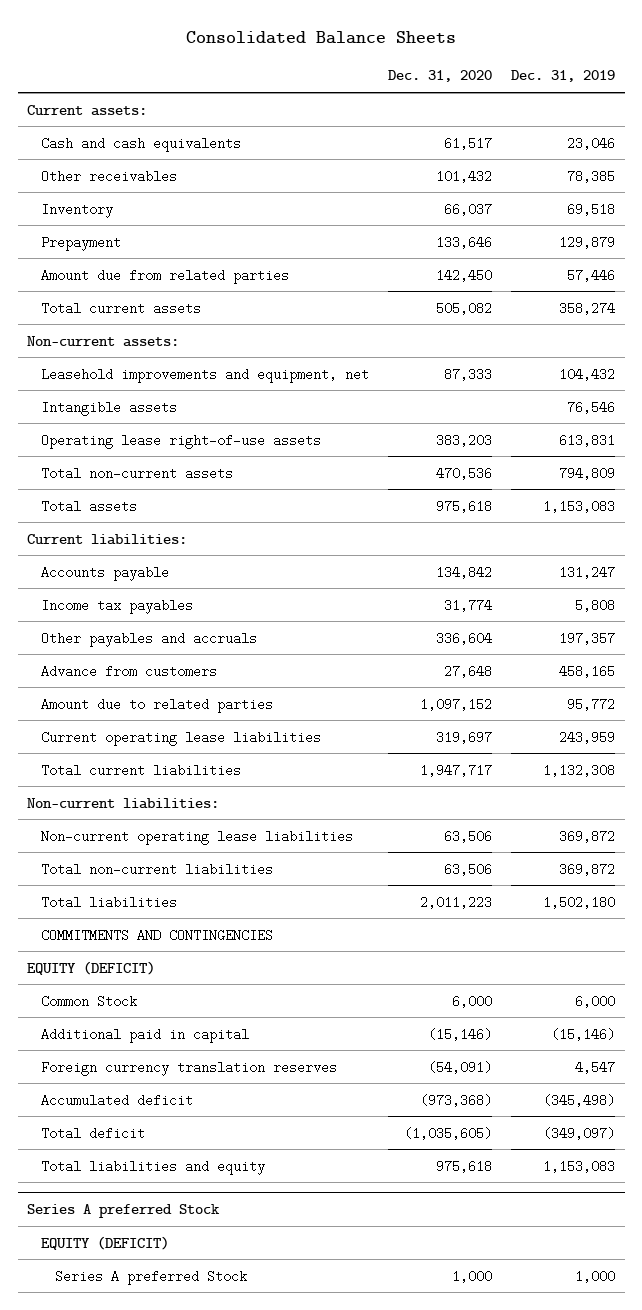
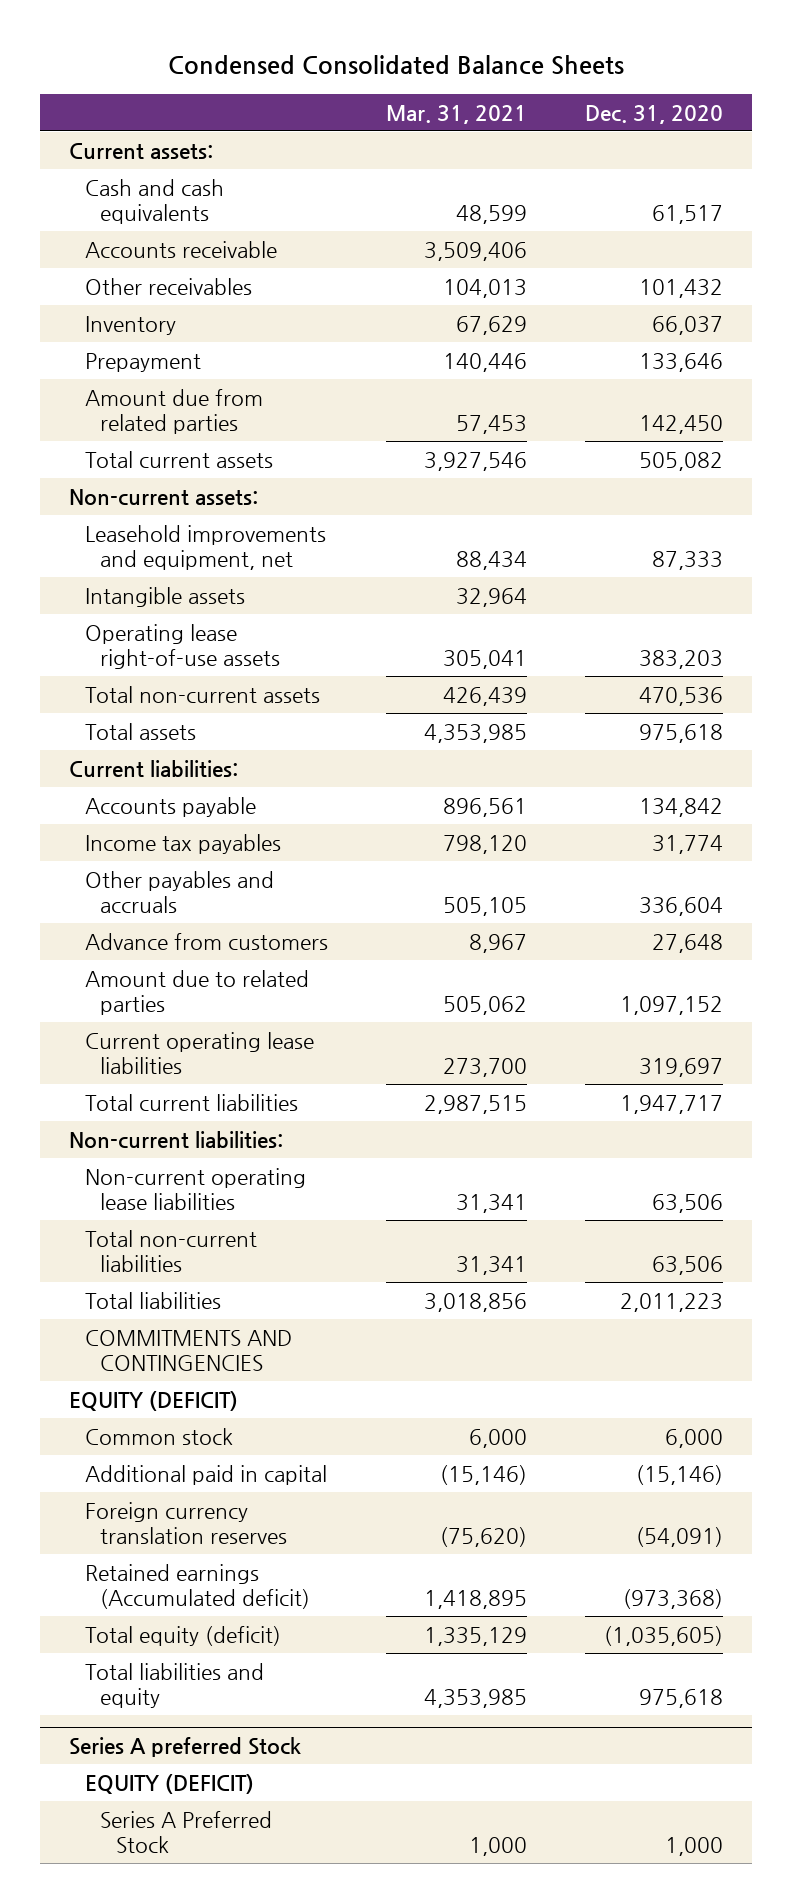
[186,30,457,44] Consolidated Balance Sheets -> [168,54,625,75] Condensed Consolidated Balance Sheets
[511,70,616,83] Dec. 31, 2019 -> none
none -> [385,104,527,124] Mar. 31, 2021
none -> [84,240,277,258] Accounts receivable
[41,994,138,1008] Common Stock -> [84,1427,233,1445] Common stock
[41,1093,194,1107] Accumulated deficit -> [84,1563,311,1609] Retained earnings (Accumulated deficit)
[41,1126,146,1140] Total deficit -> [84,1625,281,1646] Total equity (deficit)
[55,1269,248,1285] Series A preferred Stock -> [100,1810,273,1853] Series A Preferred Stock

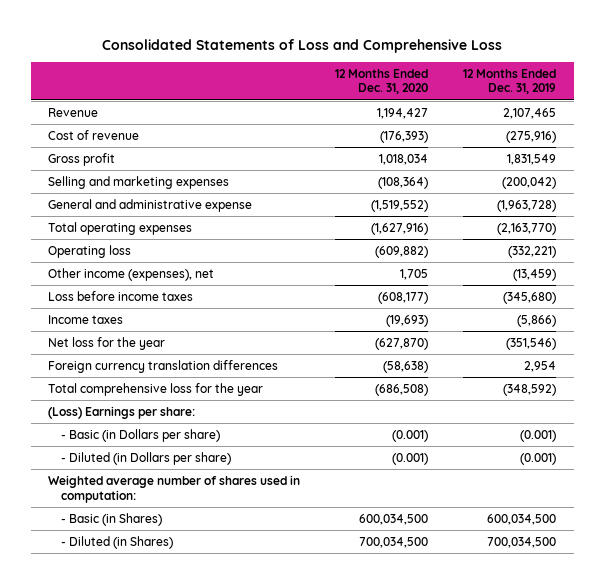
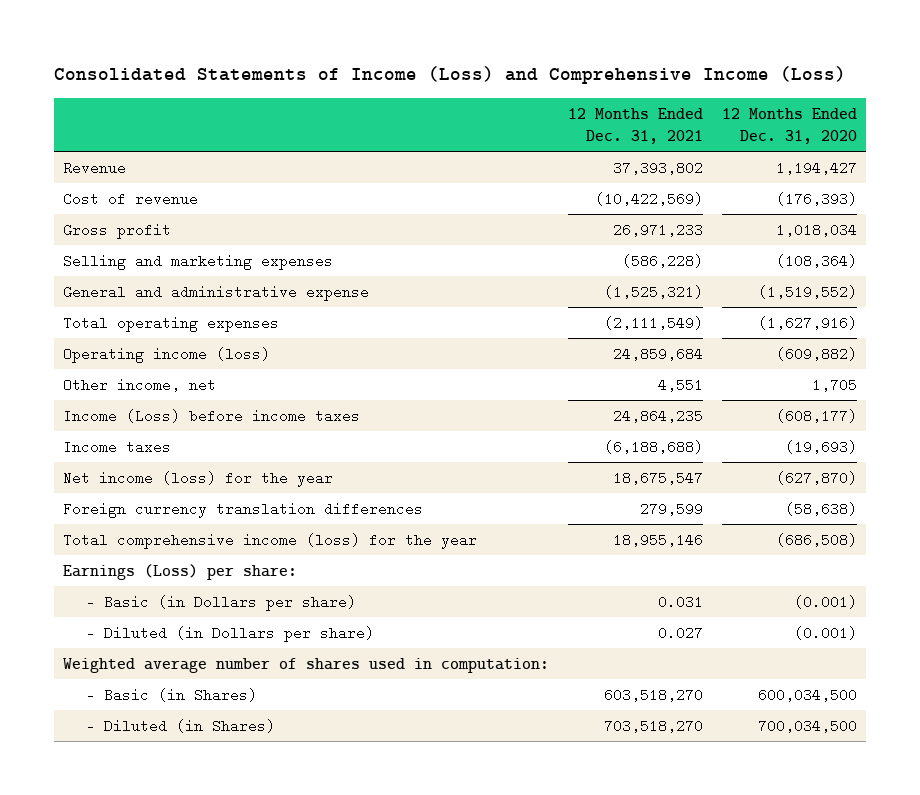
[102,38,503,53] Consolidated Statements of Loss and Comprehensive Loss -> [53,66,846,85] Consolidated Statements of Income (Loss) and Comprehensive Income (Loss)
[463,68,557,95] 12 Months Ended Dec. 31, 2019 -> none
none -> [567,107,703,144] 12 Months Ended Dec. 31, 2021
[48,244,132,258] Operating loss -> [63,346,271,363] Operating income (loss)
[48,267,215,281] Other income (expenses), net -> [63,377,217,392] Other income, net
[48,290,194,301] Loss before income taxes -> [63,408,361,423] Income (Loss) before income taxes
[48,336,166,350] Net loss for the year -> [63,470,334,487] Net income (loss) for the year
[48,382,264,396] Total comprehensive loss for the year -> [63,532,478,549] Total comprehensive income (loss) for the year
[48,405,196,419] (Loss) Earnings per share: -> [63,563,298,580] Earnings (Loss) per share:

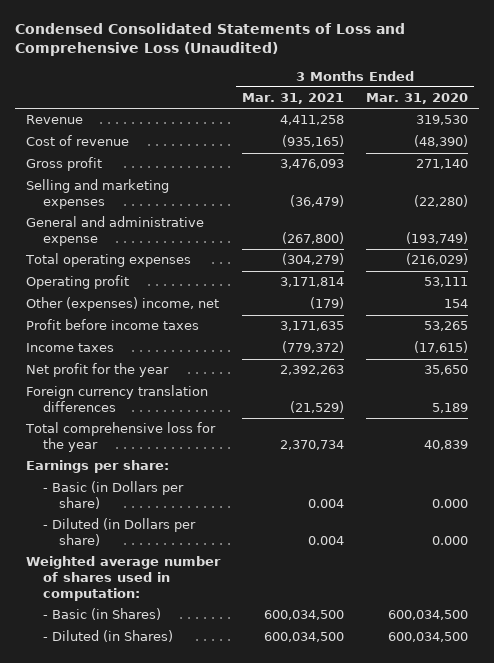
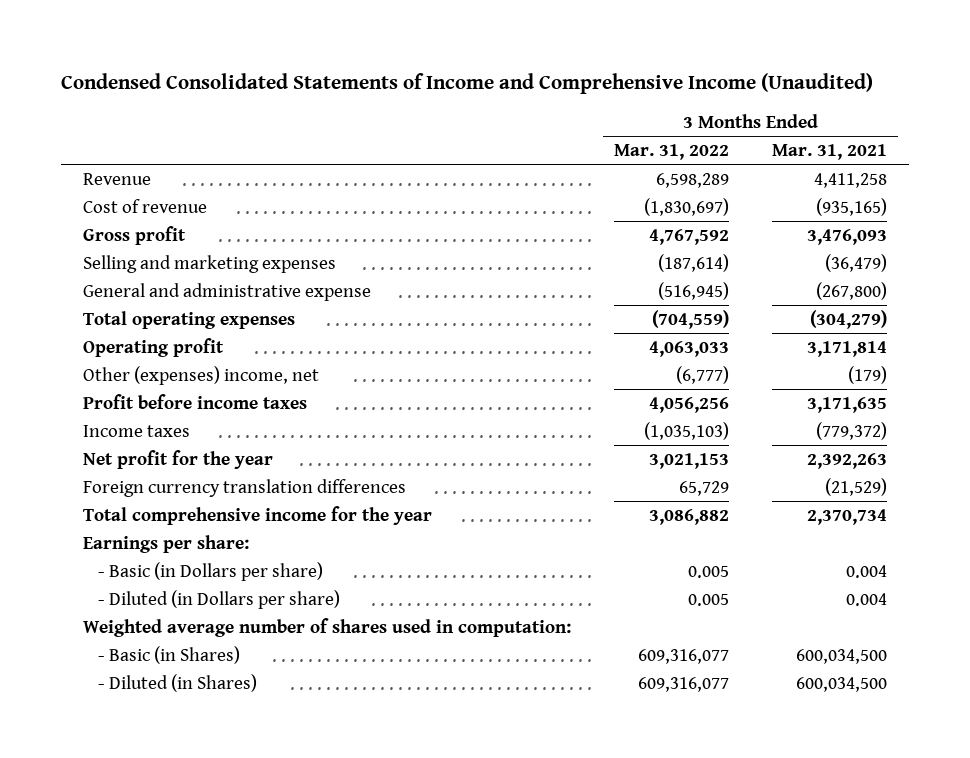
[14,22,405,56] Condensed Consolidated Statements of Loss and Comprehensive Loss (Unaudited) -> [60,73,873,95] Condensed Consolidated Statements of Income and Comprehensive Income (Unaudited)
[366,93,469,105] Mar. 31, 2020 -> none
none -> [613,143,729,160] Mar. 31, 2022
[24,422,216,453] Total comprehensive loss for the year -> [82,505,432,525] Total comprehensive income for the year

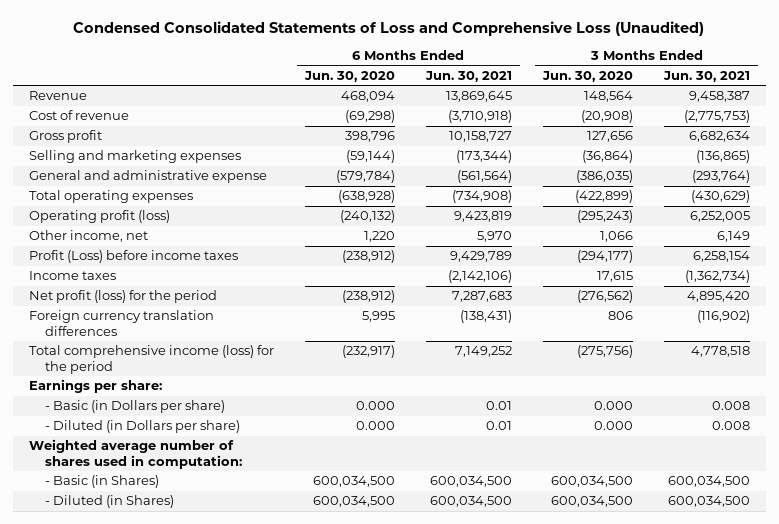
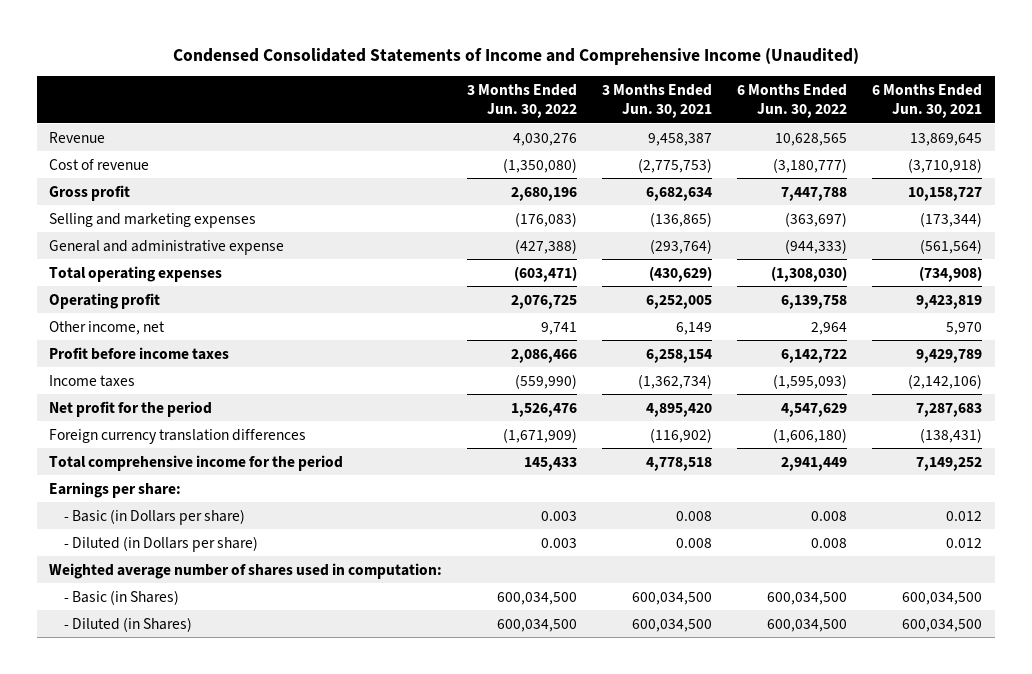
[73,21,705,37] Condensed Consolidated Statements of Loss and Comprehensive Loss (Unaudited) -> [172,47,859,65] Condensed Consolidated Statements of Income and Comprehensive Income (Unaudited)
[303,70,395,82] Jun. 30, 2020 -> none
[542,70,634,82] Jun. 30, 2020 -> none
none -> [467,84,578,119] 3 Months Ended Jun. 30, 2022
none -> [737,84,848,119] 6 Months Ended Jun. 30, 2022
[28,210,170,224] Operating profit (loss) -> [49,292,161,309] Operating profit
[28,250,238,264] Profit (Loss) before income taxes -> [49,346,230,360] Profit before income taxes
[28,290,217,304] Net profit (loss) for the period -> [49,400,213,417] Net profit for the period
[28,345,274,375] Total comprehensive income (loss) for the period -> [49,454,344,471] Total comprehensive income for the period
[485,401,512,411] 0.01 -> [946,510,983,521] 0.012
[485,421,512,431] 0.01 -> [946,537,983,548] 0.012

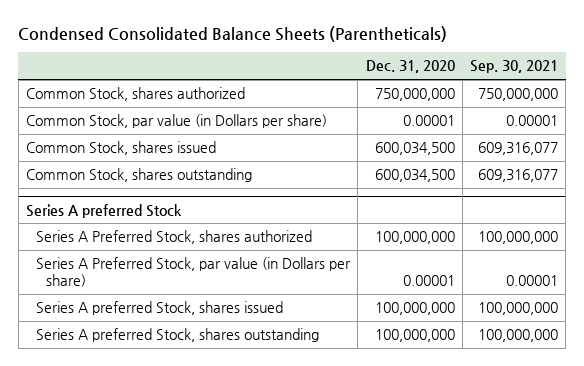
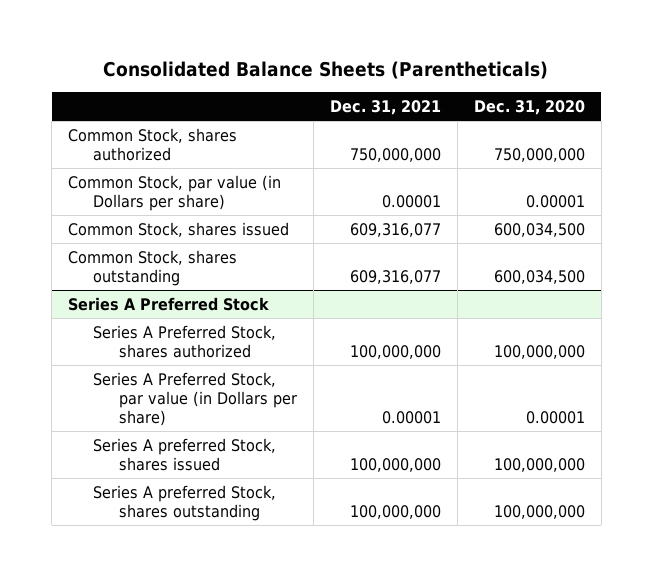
[18,26,448,43] Condensed Consolidated Balance Sheets (Parentheticals) -> [103,61,549,80] Consolidated Balance Sheets (Parentheticals)
[470,60,559,74] Sep. 30, 2021 -> none
none -> [329,100,441,116] Dec. 31, 2021
[26,203,183,218] Series A preferred Stock -> [68,296,270,311] Series A Preferred Stock

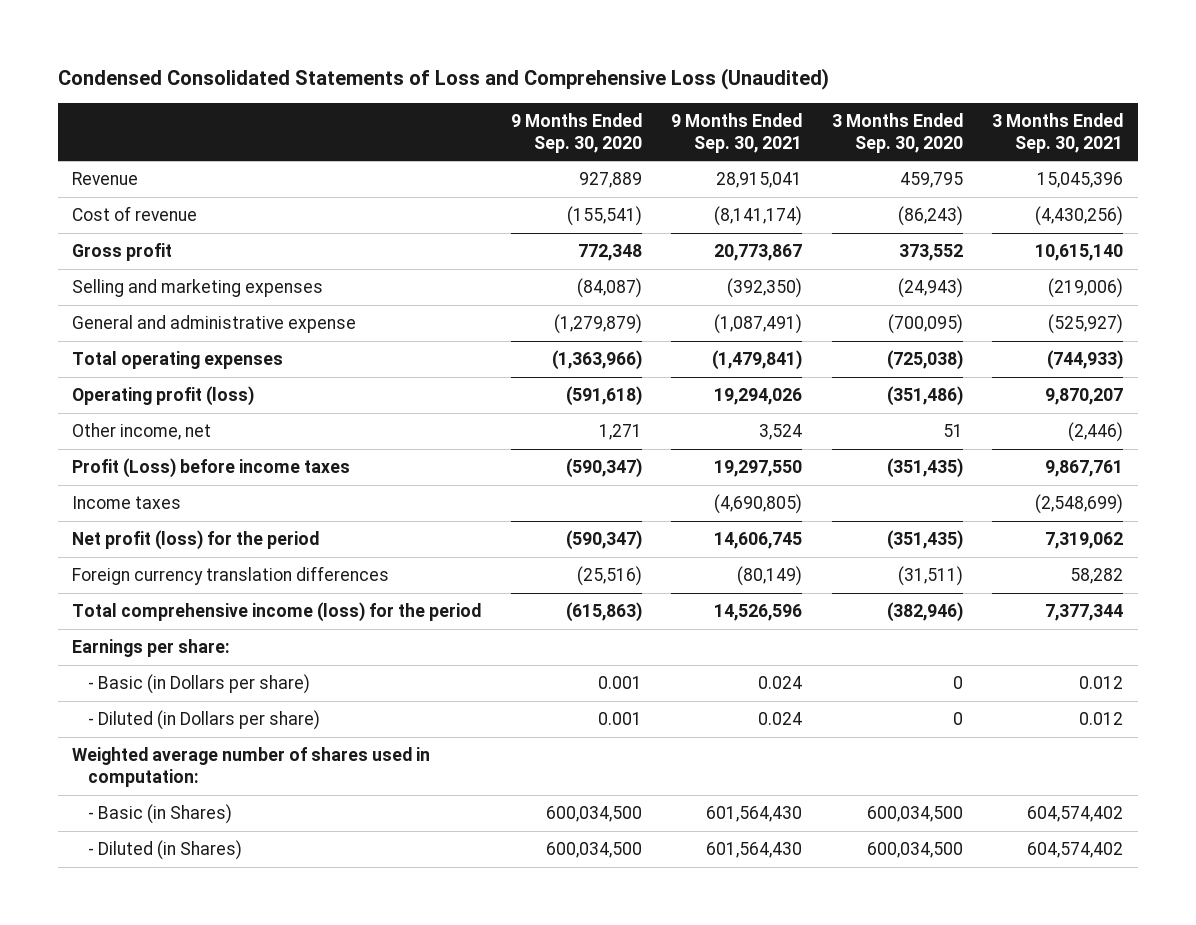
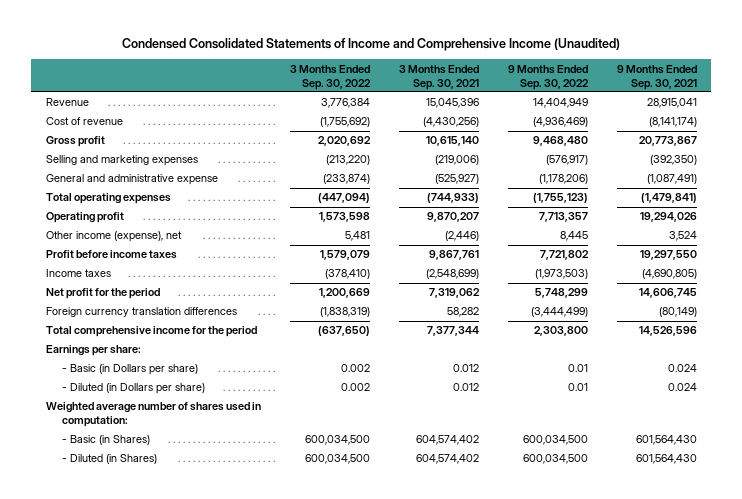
[57,68,829,91] Condensed Consolidated Statements of Loss and Comprehensive Loss (Unaudited) -> [122,38,621,52] Condensed Consolidated Statements of Income and Comprehensive Income (Unaudited)
[510,112,642,153] 9 Months Ended Sep. 30, 2020 -> none
[831,112,963,153] 3 Months Ended Sep. 30, 2020 -> none
none -> [289,64,371,90] 3 Months Ended Sep. 30, 2022
none -> [507,64,589,90] 9 Months Ended Sep. 30, 2022
[72,386,255,407] Operating profit (loss) -> [45,212,124,224] Operating profit
[72,423,212,441] Other income, net -> [45,231,182,243] Other income (expense), net
[72,458,351,479] Profit (Loss) before income taxes -> [45,250,177,260] Profit before income taxes
[72,530,320,551] Net profit (loss) for the period -> [45,288,160,300] Net profit for the period
[72,602,482,623] Total comprehensive income (loss) for the period -> [45,326,257,338] Total comprehensive income for the period

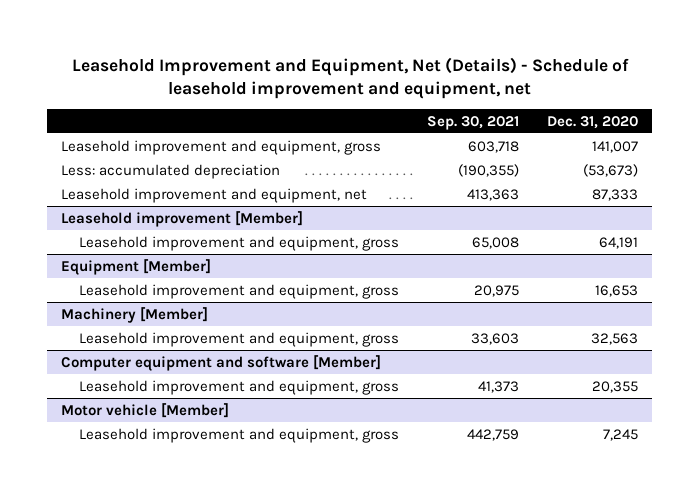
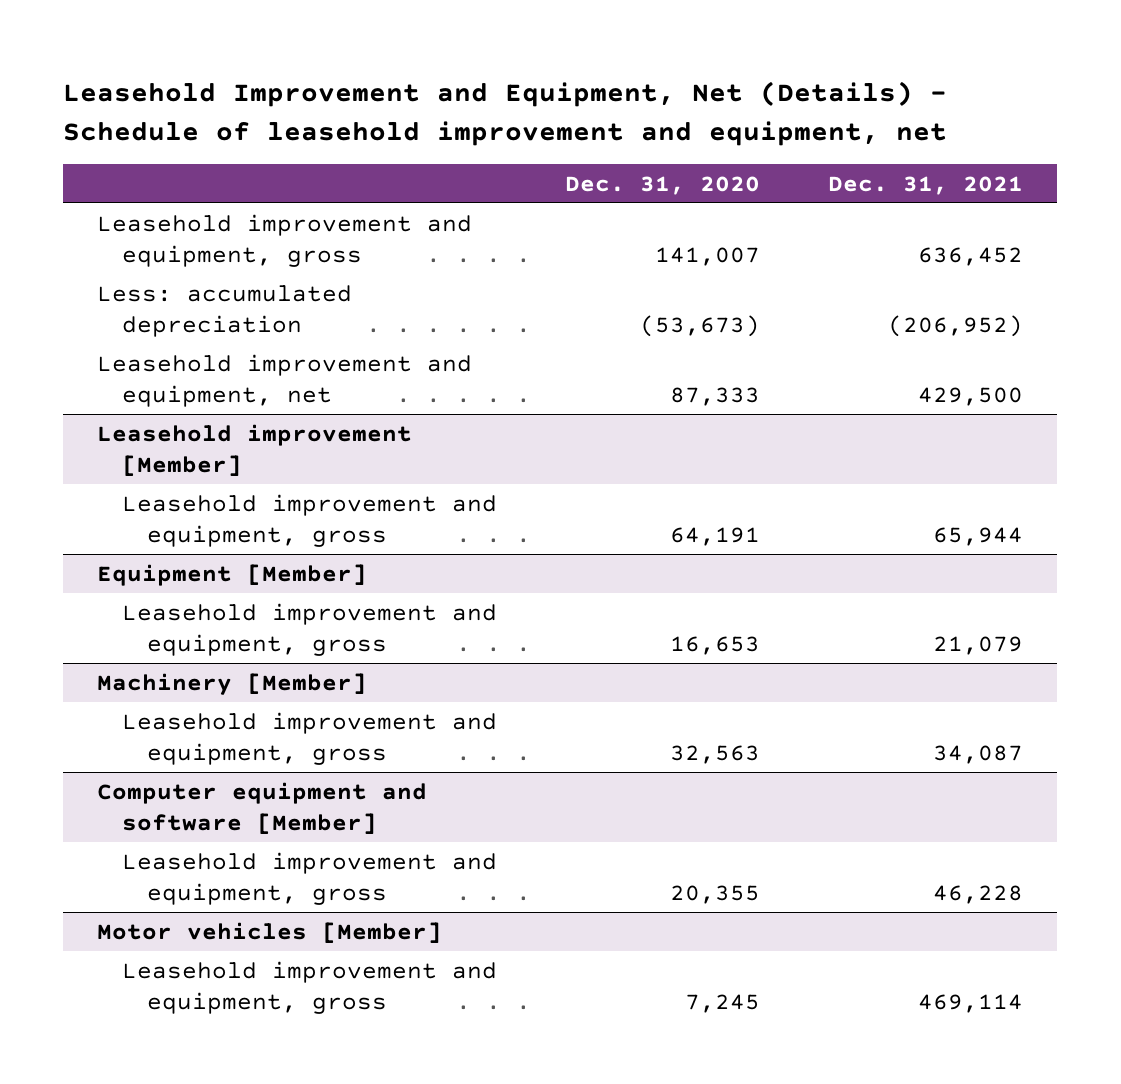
[426,115,519,130] Sep. 30, 2021 -> none
none -> [828,175,1024,195] Dec. 31, 2021
[61,402,230,418] Motor vehicle [Member] -> [97,921,443,943] Motor vehicles [Member]

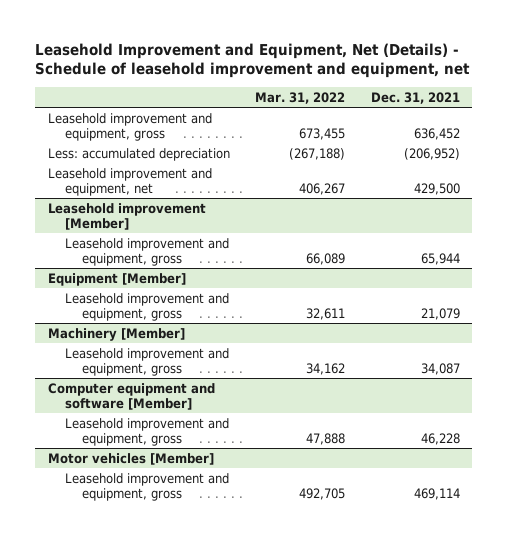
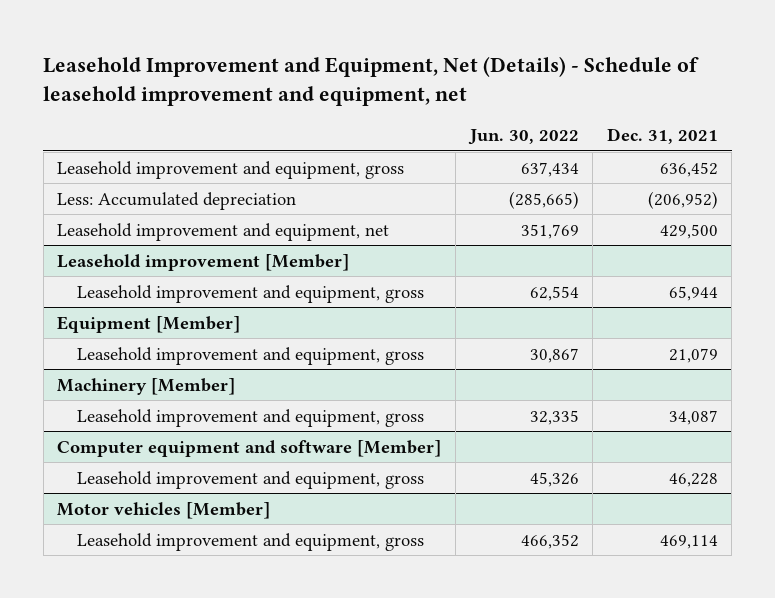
[255,91,346,104] Mar. 31, 2022 -> none
none -> [467,129,579,146] Jun. 30, 2022
[47,147,230,161] Less: accumulated depreciation -> [57,191,297,210] Less: Accumulated depreciation

